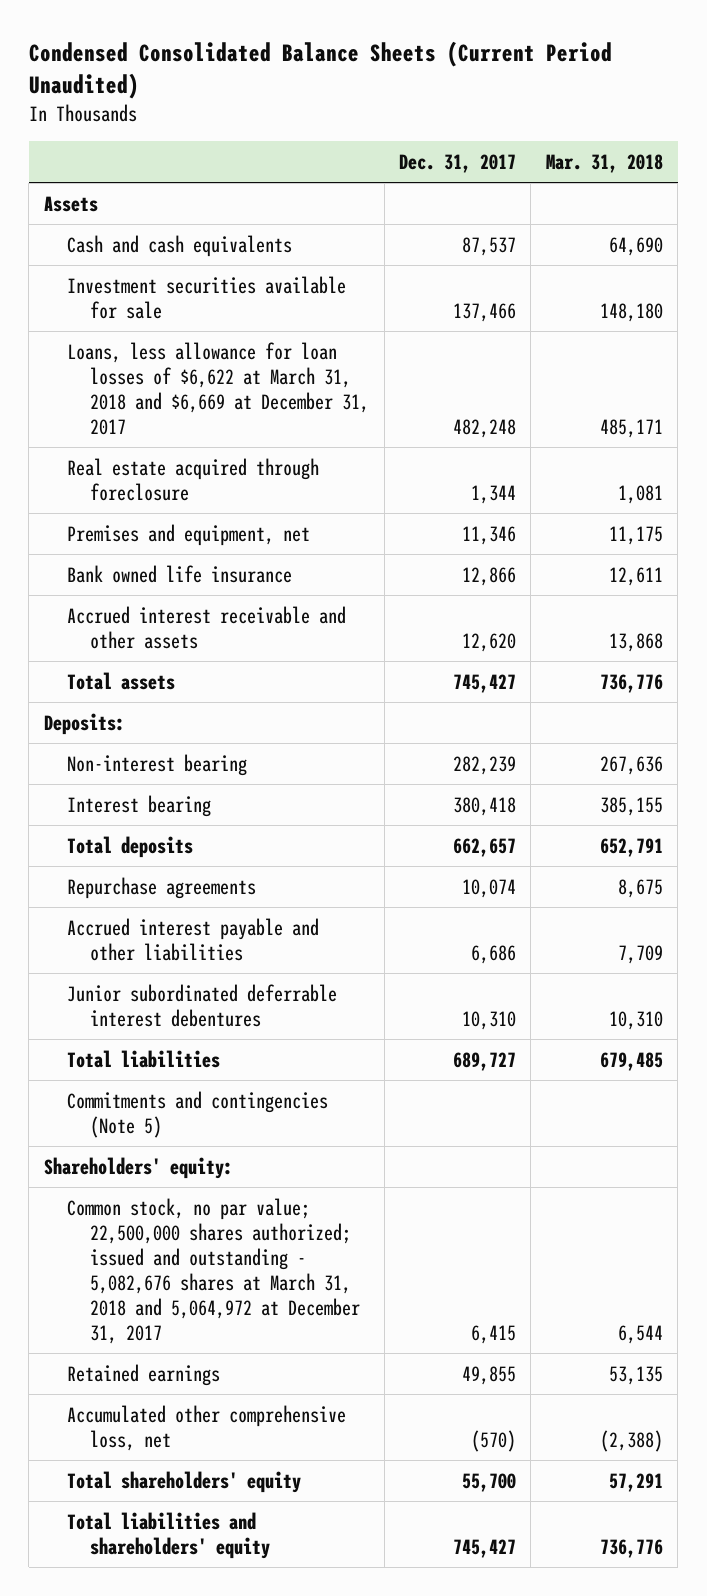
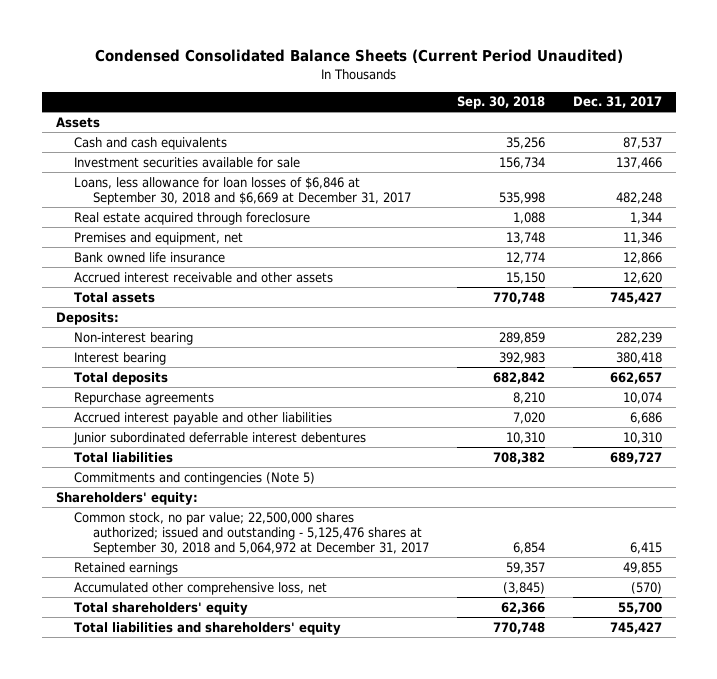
[545,153,663,173] Mar. 31, 2018 -> none
none -> [456,96,545,110] Sep. 30, 2018
[67,341,370,435] Loans, less allowance for loan losses of $6,622 at March 31, 2018 and $6,669 at December 31, 2017 -> [74,176,411,205] Loans, less allowance for loan losses of $6,846 at September 30, 2018 and $6,669 at December 31, 2017
[67,1197,361,1344] Common stock, no par value; 22,500,000 shares authorized; issued and outstanding - 5,082,676 shares at March 31, 2018 and 5,064,972 at December 31, 2017 -> [74,511,429,556] Common stock, no par value; 22,500,000 shares authorized; issued and outstanding - 5,125,476 shares at September 30, 2018 and 5,064,972 at December 31, 2017

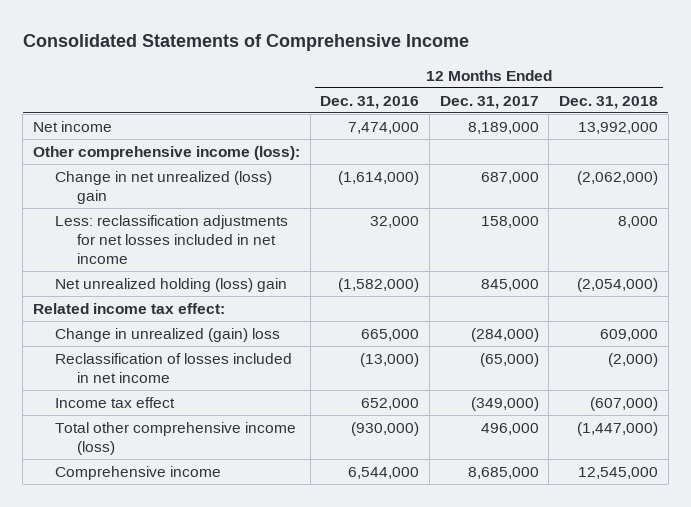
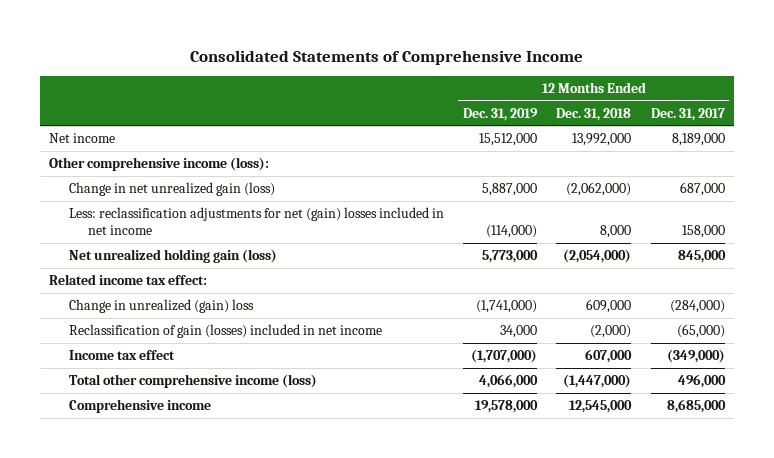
[320,95,420,109] Dec. 31, 2016 -> none
none -> [463,107,539,121] Dec. 31, 2019
[55,170,273,205] Change in net unrealized (loss) gain -> [68,182,275,197] Change in net unrealized gain (loss)
[55,214,289,265] Less: reclassification adjustments for net losses included in net income -> [68,207,444,236] Less: reclassification adjustments for net (gain) losses included in net income
[55,277,288,292] Net unrealized holding (loss) gain -> [68,249,277,264] Net unrealized holding gain (loss)
[55,352,293,384] Reclassification of losses included in net income -> [68,324,382,339] Reclassification of gain (losses) included in net income
[589,396,658,411] (607,000) -> [585,349,633,364] 607,000

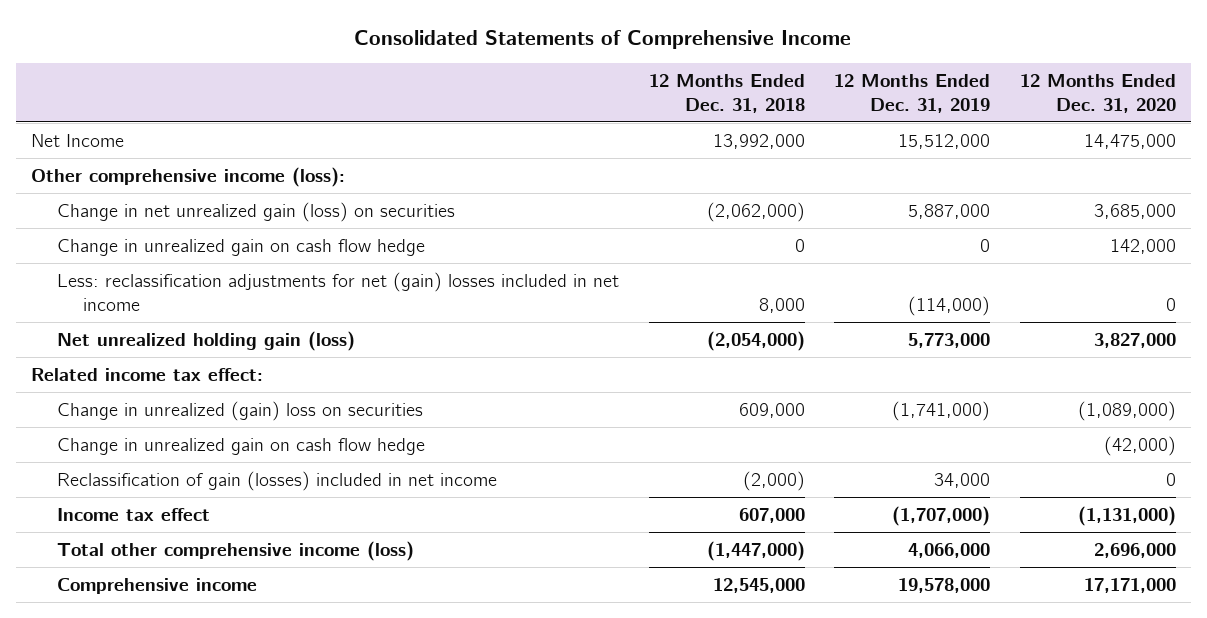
[650,107,725,121] Dec. 31, 2017 -> none
none -> [1020,73,1177,113] 12 Months Ended Dec. 31, 2020
[49,133,116,144] Net income -> [30,133,124,147] Net Income
[68,182,275,197] Change in net unrealized gain (loss) -> [56,201,455,222] Change in net unrealized gain (loss) on securities
none -> [56,238,425,256] Change in unrealized gain on cash flow hedge
[68,299,254,314] Change in unrealized (gain) loss -> [56,400,423,421] Change in unrealized (gain) loss on securities
none -> [56,437,425,455] Change in unrealized gain on cash flow hedge

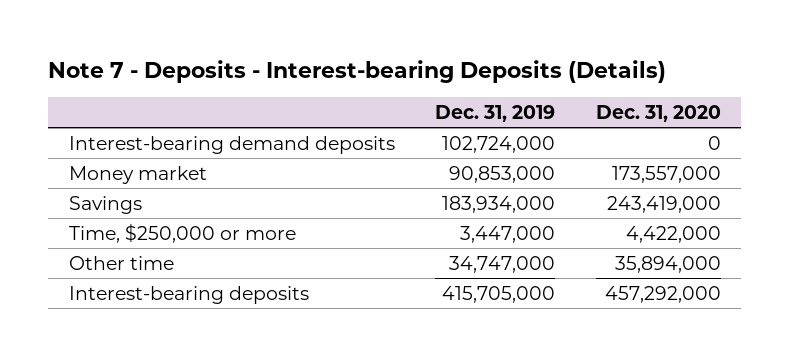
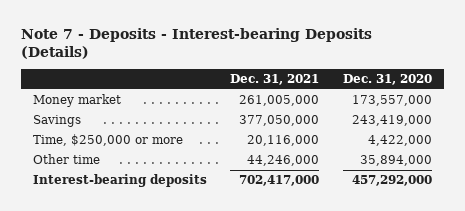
[435,105,556,123] Dec. 31, 2019 -> none
none -> [230,74,320,86] Dec. 31, 2021
[68,135,395,154] Interest-bearing demand deposits -> none

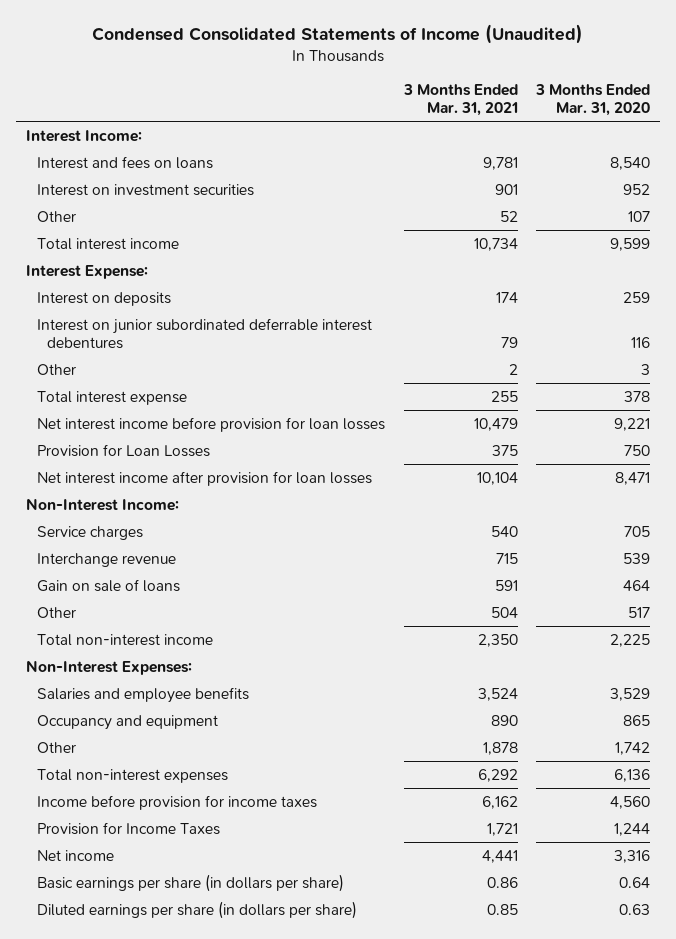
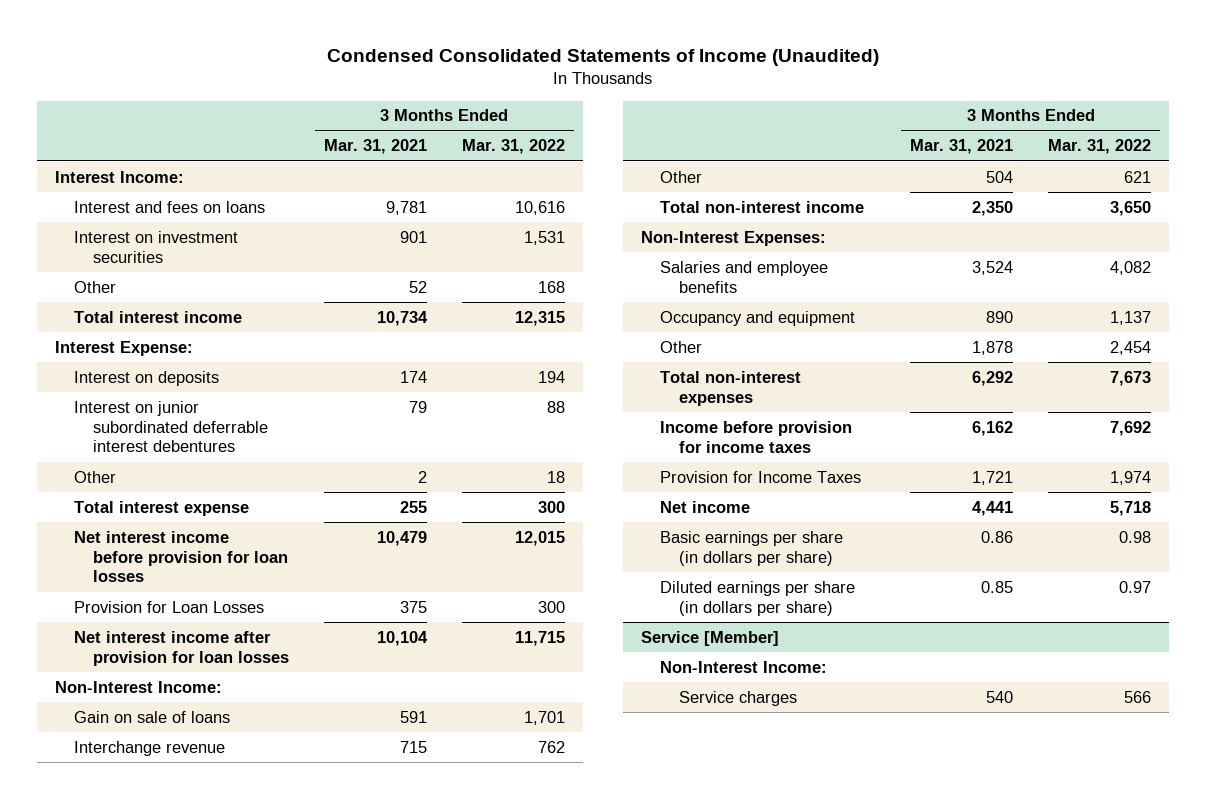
[535,83,651,116] 3 Months Ended Mar. 31, 2020 -> none
none -> [461,139,565,155] Mar. 31, 2022
[36,525,143,540] Service charges -> none
[36,552,176,567] Interchange revenue -> [73,740,225,756] Interchange revenue
none -> [641,630,780,646] Service [Member]
none -> [660,660,828,673] Non-Interest Income:
none -> [679,690,798,706] Service charges

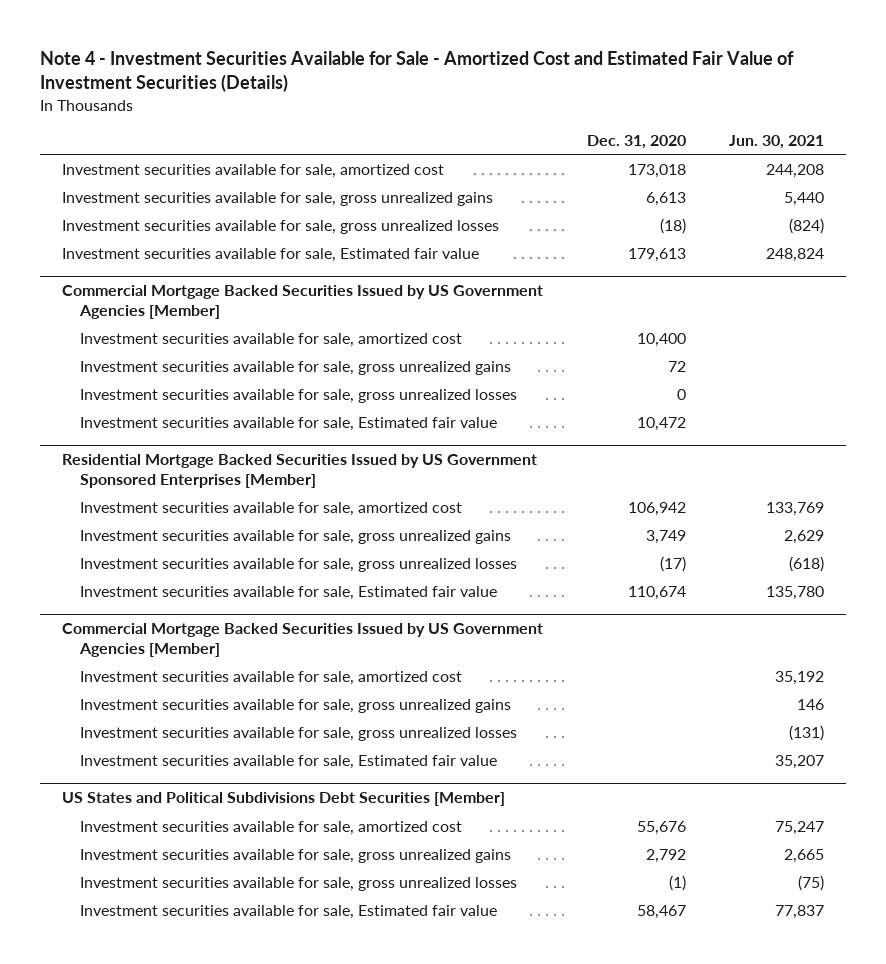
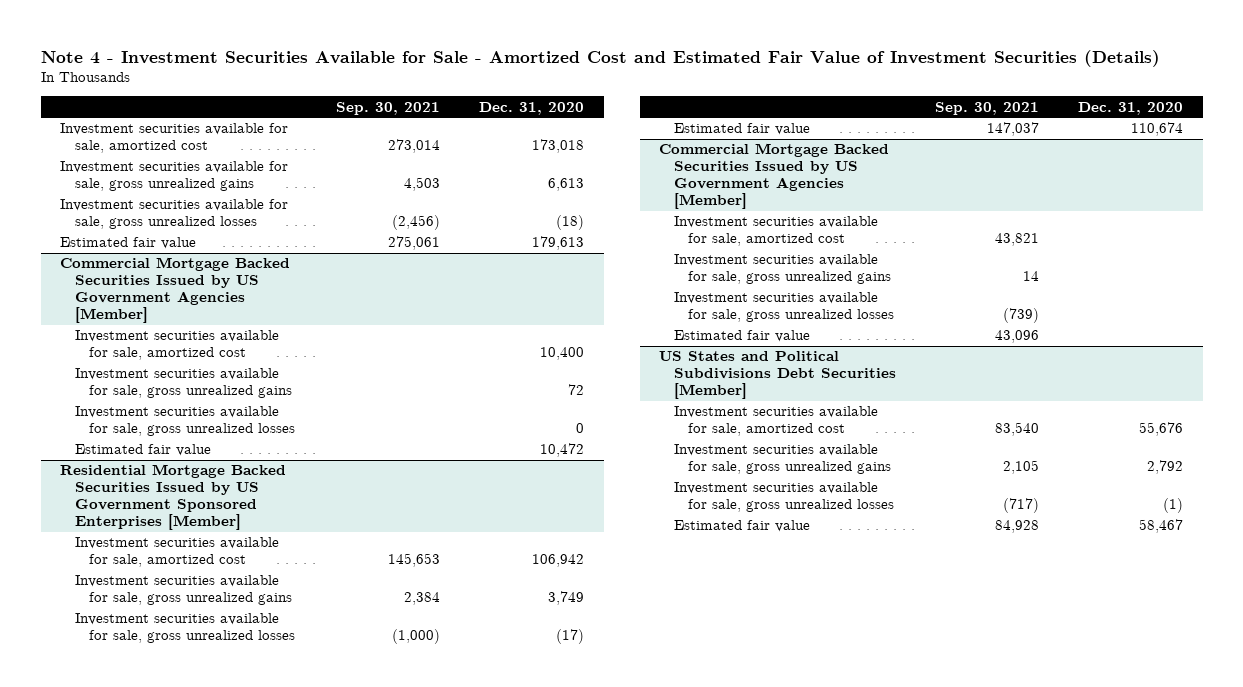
[728,135,824,150] Jun. 30, 2021 -> none
none -> [335,101,440,115] Sep. 30, 2021
[62,247,480,262] Investment securities available for sale, Estimated fair value -> [60,237,197,250] Estimated fair value
[79,416,497,431] Investment securities available for sale, Estimated fair value -> [74,444,211,457] Estimated fair value
[79,585,497,600] Investment securities available for sale, Estimated fair value -> [673,123,810,136] Estimated fair value
[79,754,497,769] Investment securities available for sale, Estimated fair value -> [673,330,810,343] Estimated fair value
[79,904,497,919] Investment securities available for sale, Estimated fair value -> [673,520,810,533] Estimated fair value

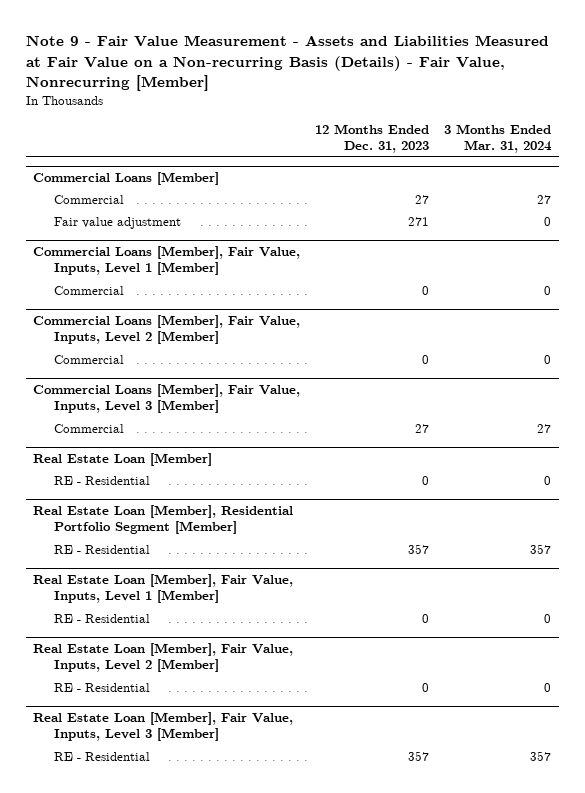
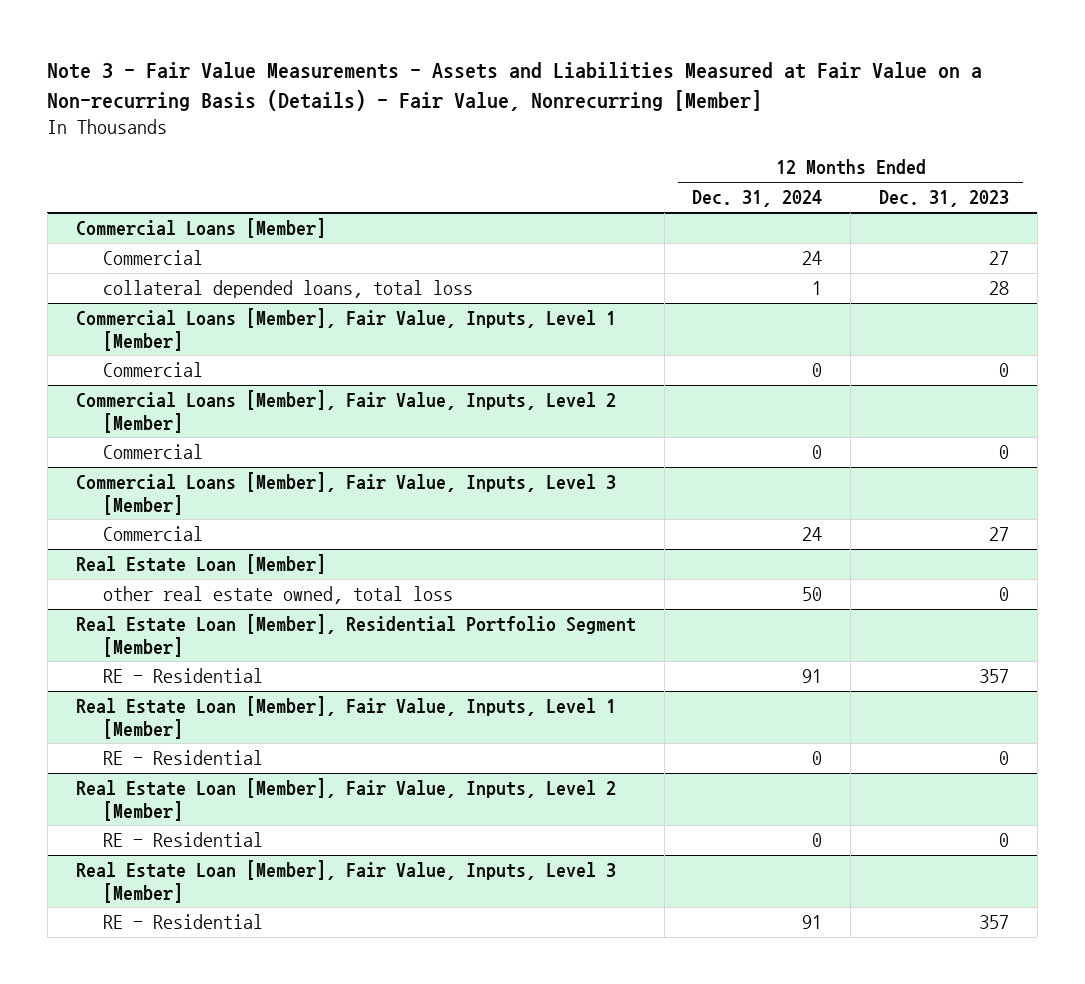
[25,35,549,92] Note 9 - Fair Value Measurement - Assets and Liabilities Measured at Fair Value on a Non-recurring Basis (Details) - Fair Value, Nonrecurring [Member] -> [47,62,983,112] Note 3 - Fair Value Measurements - Assets and Liabilities Measured at Fair Value on a Non-recurring Basis (Details) - Fair Value, Nonrecurring [Member]
[444,123,553,153] 3 Months Ended Mar. 31, 2024 -> none
none -> [692,190,823,208] Dec. 31, 2024
[53,216,181,229] Fair value adjustment -> none
none -> [102,280,473,299] collateral depended loans, total loss
[53,475,150,485] RE - Residential -> none
none -> [102,586,453,605] other real estate owned, total loss

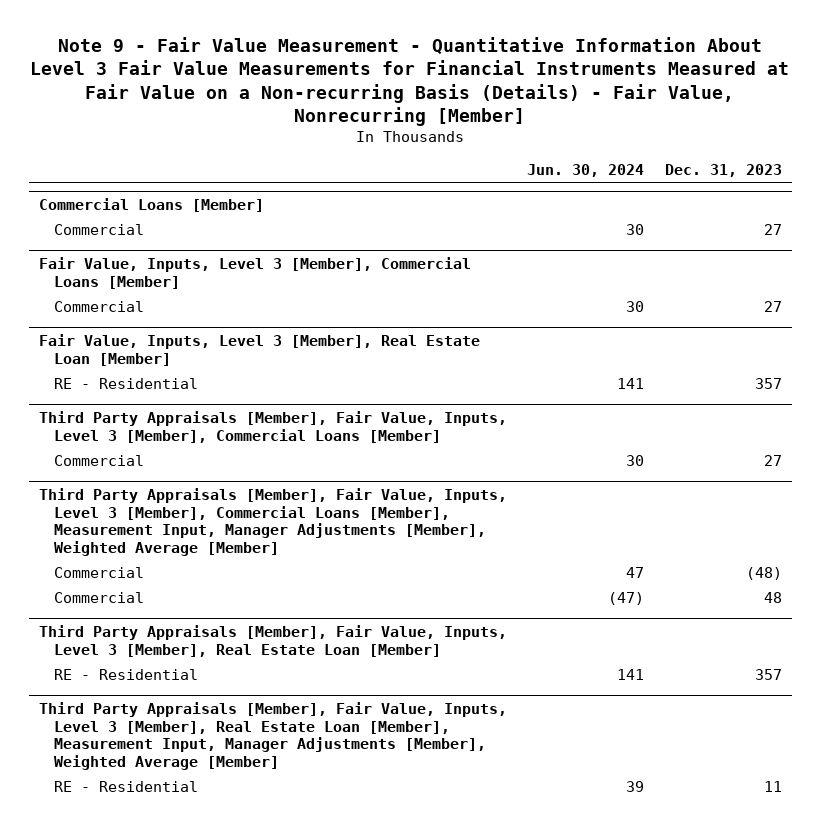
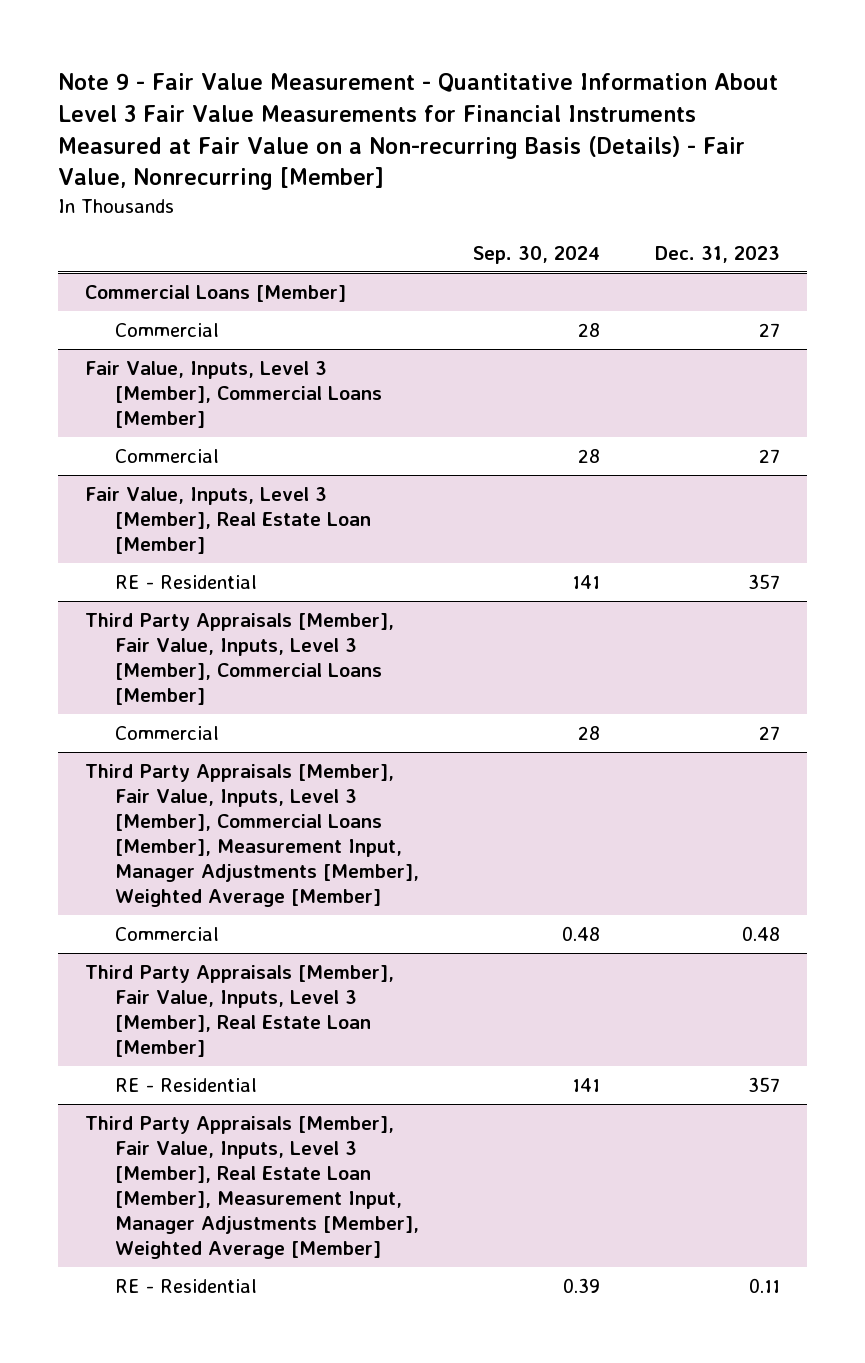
[527,164,645,178] Jun. 30, 2024 -> none
none -> [473,245,601,264] Sep. 30, 2024
[53,591,144,603] Commercial -> none
[745,566,782,580] (48) -> [741,926,780,942] 0.48
[763,780,782,792] 11 -> [748,1278,780,1294] 0.11

